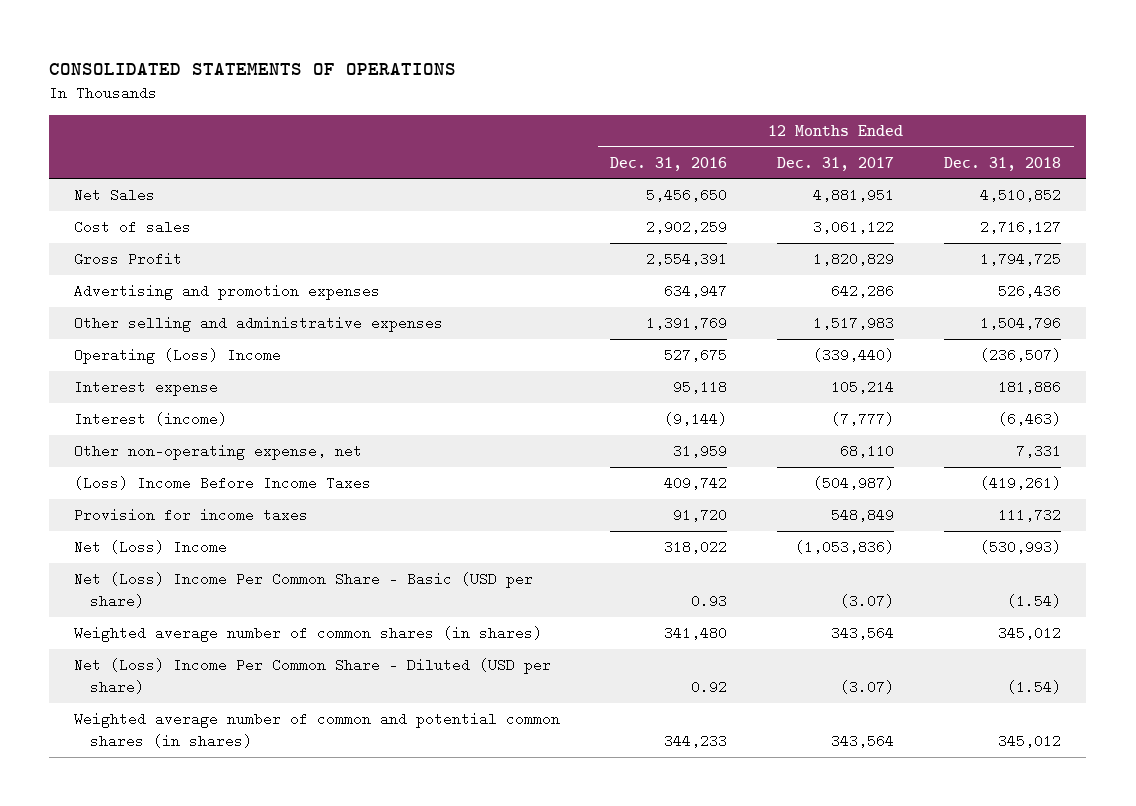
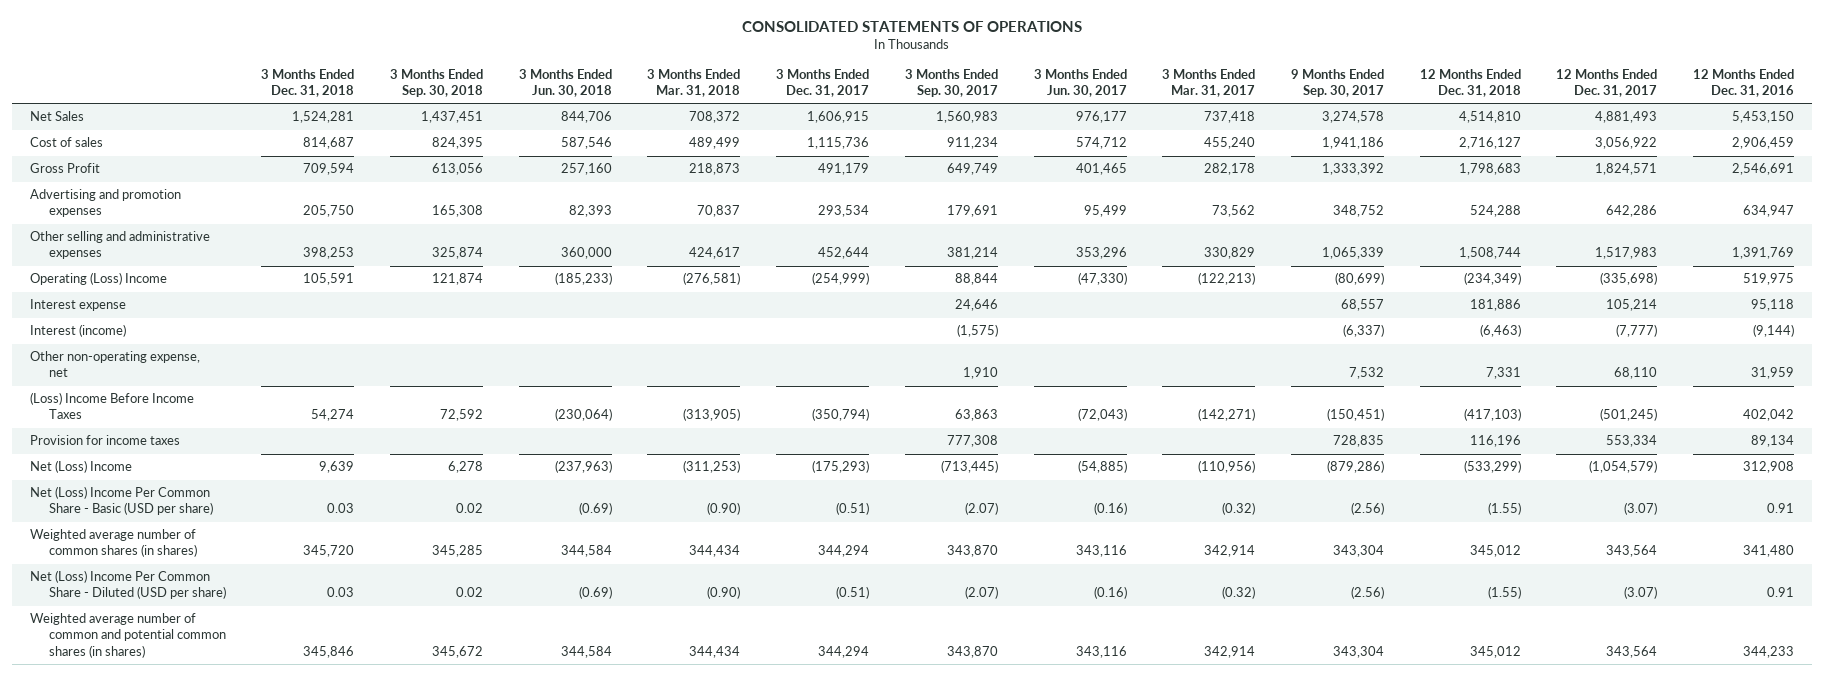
none -> [261,68,355,98] 3 Months Ended Dec. 31, 2018
none -> [390,68,484,98] 3 Months Ended Sep. 30, 2018
none -> [518,68,612,98] 3 Months Ended Jun. 30, 2018
none -> [647,68,741,98] 3 Months Ended Mar. 31, 2018
none -> [776,68,870,98] 3 Months Ended Dec. 31, 2017
none -> [904,68,998,98] 3 Months Ended Sep. 30, 2017
none -> [1033,68,1127,98] 3 Months Ended Jun. 30, 2017
none -> [1162,68,1256,98] 3 Months Ended Mar. 31, 2017
none -> [1291,68,1385,98] 9 Months Ended Sep. 30, 2017
[646,188,728,203] 5,456,650 -> [1732,111,1795,124] 5,453,150
[813,188,895,203] 4,881,951 -> [1595,111,1658,124] 4,881,493
[980,188,1062,203] 4,510,852 -> [1458,111,1521,124] 4,514,810
[646,220,728,235] 2,902,259 -> [1732,137,1795,150] 2,906,459
[813,220,895,235] 3,061,122 -> [1595,137,1658,150] 3,056,922
[646,252,728,267] 2,554,391 -> [1732,163,1795,176] 2,546,691
[813,252,895,267] 1,820,829 -> [1595,163,1658,176] 1,824,571
[980,252,1062,267] 1,794,725 -> [1458,163,1521,176] 1,798,683
[998,284,1062,299] 526,436 -> [1469,205,1521,218] 524,288
[980,316,1062,331] 1,504,796 -> [1458,247,1521,260] 1,508,744
[664,348,728,363] 527,675 -> [1743,273,1795,286] 519,975
[813,348,895,363] (339,440) -> [1600,272,1658,286] (335,698)
[980,348,1062,363] (236,507) -> [1463,272,1521,286] (234,349)
[664,476,728,491] 409,742 -> [1743,409,1795,422] 402,042
[813,476,895,491] (504,987) -> [1600,408,1658,422] (501,245)
[980,476,1062,491] (419,261) -> [1463,408,1521,422] (417,103)
[673,508,728,523] 91,720 -> [1751,435,1795,448] 89,134
[831,508,895,523] 548,849 -> [1606,435,1658,448] 553,334
[998,508,1062,523] 111,732 -> [1469,435,1521,448] 116,196
[664,540,728,555] 318,022 -> [1743,461,1795,474] 312,908
[795,540,895,555] (1,053,836) -> [1589,460,1658,474] (1,054,579)
[980,540,1062,555] (530,993) -> [1463,460,1521,474] (533,299)
[691,593,728,608] 0.93 -> [1767,503,1795,514] 0.91
[1007,593,1062,608] (1.54) -> [1487,502,1521,516] (1.55)
[691,679,728,694] 0.92 -> [1767,587,1795,598] 0.91
[1007,679,1062,694] (1.54) -> [1487,586,1521,600] (1.55)

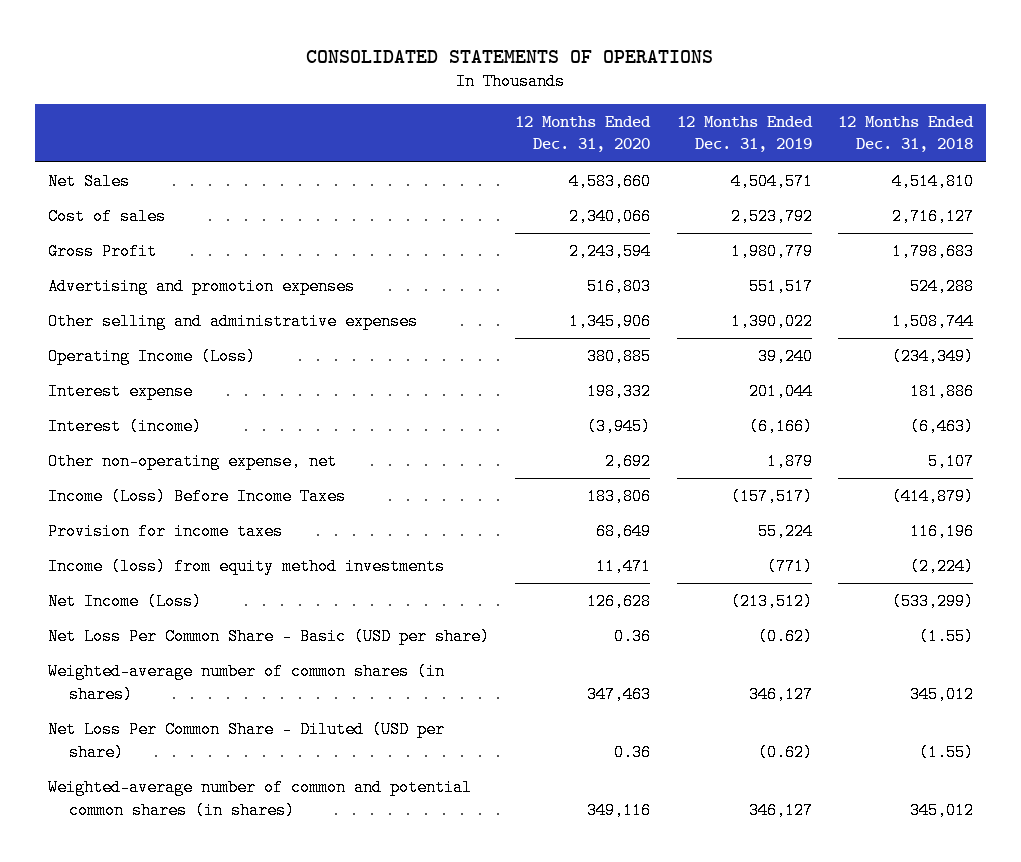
[261,68,355,98] 3 Months Ended Dec. 31, 2018 -> none
[390,68,484,98] 3 Months Ended Sep. 30, 2018 -> none
[518,68,612,98] 3 Months Ended Jun. 30, 2018 -> none
[647,68,741,98] 3 Months Ended Mar. 31, 2018 -> none
[776,68,870,98] 3 Months Ended Dec. 31, 2017 -> none
[904,68,998,98] 3 Months Ended Sep. 30, 2017 -> none
[1033,68,1127,98] 3 Months Ended Jun. 30, 2017 -> none
[1162,68,1256,98] 3 Months Ended Mar. 31, 2017 -> none
[1291,68,1385,98] 9 Months Ended Sep. 30, 2017 -> none
[1556,68,1658,98] 12 Months Ended Dec. 31, 2017 -> none
[1693,68,1795,98] 12 Months Ended Dec. 31, 2016 -> none
none -> [515,115,652,153] 12 Months Ended Dec. 31, 2020
none -> [676,115,813,153] 12 Months Ended Dec. 31, 2019
[30,272,168,286] Operating (Loss) Income -> [48,347,257,365] Operating Income (Loss)
[1485,367,1521,380] 7,331 -> [927,452,974,470] 5,107
[30,392,195,420] (Loss) Income Before Income Taxes -> [48,487,347,505] Income (Loss) Before Income Taxes
[1463,408,1521,422] (417,103) -> [891,487,974,505] (414,879)
none -> [48,557,446,575] Income (loss) from equity method investments
[30,460,133,474] Net (Loss) Income -> [48,592,203,610] Net Income (Loss)
[30,486,213,516] Net (Loss) Income Per Common Share - Basic (USD per share) -> [48,627,491,645] Net Loss Per Common Share - Basic (USD per share)
[30,529,197,558] Weighted average number of common shares (in shares) -> [48,662,446,703] Weighted-average number of common shares (in shares)
[30,570,226,600] Net (Loss) Income Per Common Share - Diluted (USD per share) -> [48,720,446,761] Net Loss Per Common Share - Diluted (USD per share)
[30,613,226,658] Weighted average number of common and potential common shares (in shares) -> [48,778,473,819] Weighted-average number of common and potential common shares (in shares)

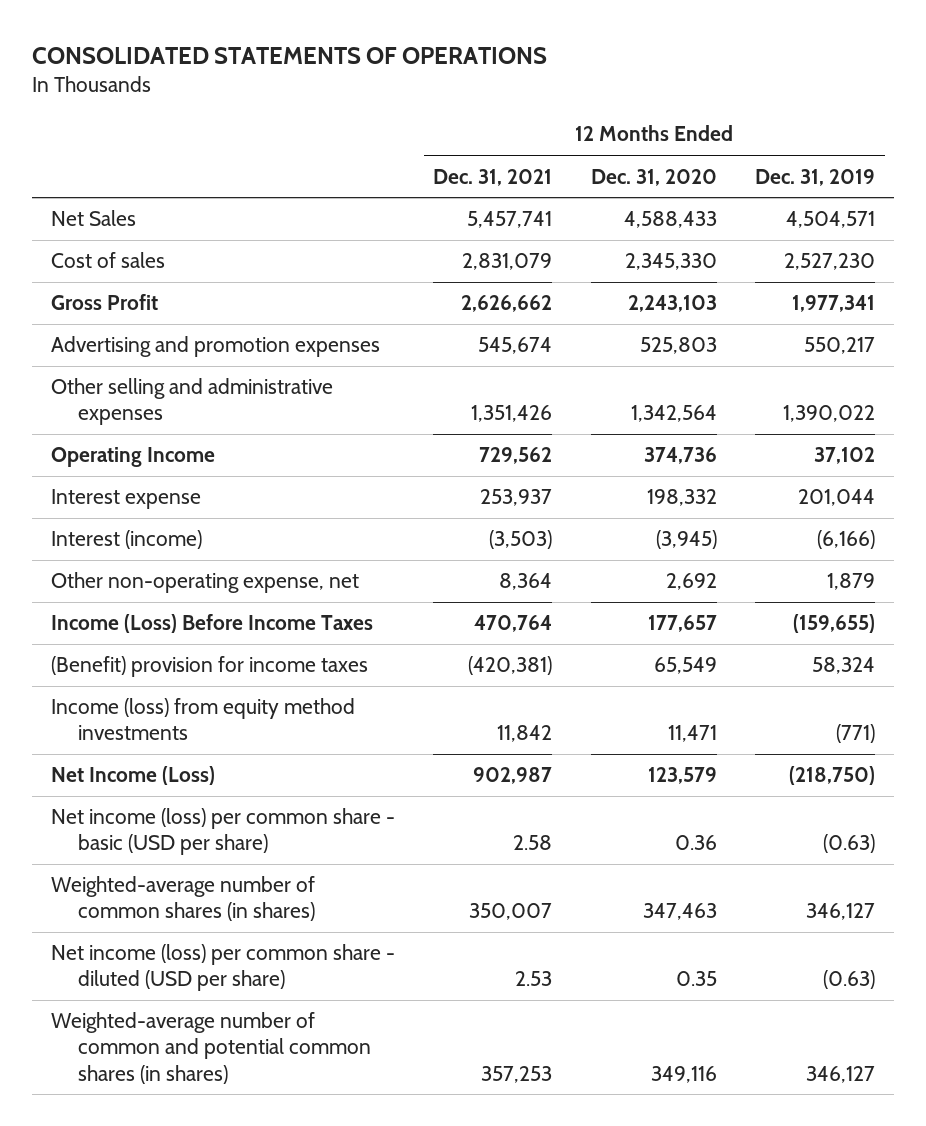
[837,115,974,153] 12 Months Ended Dec. 31, 2018 -> none
none -> [433,168,553,186] Dec. 31, 2021
[569,172,652,190] 4,583,660 -> [623,211,717,229] 4,588,433
[569,207,652,225] 2,340,066 -> [624,253,717,271] 2,345,330
[730,207,813,225] 2,523,792 -> [784,253,876,271] 2,527,230
[569,242,652,260] 2,243,594 -> [627,295,717,313] 2,243,103
[730,242,813,260] 1,980,779 -> [792,295,876,313] 1,977,341
[587,277,652,295] 516,803 -> [639,337,717,355] 525,803
[748,277,813,295] 551,517 -> [804,337,876,355] 550,217
[569,312,652,330] 1,345,906 -> [630,405,717,423] 1,342,564
[48,347,257,365] Operating Income (Loss) -> [51,447,216,468] Operating Income
[587,347,652,365] 380,885 -> [643,447,717,465] 374,736
[757,347,813,365] 39,240 -> [814,447,876,465] 37,102
[587,487,652,505] 183,806 -> [647,615,717,633] 177,657
[730,487,813,505] (157,517) -> [793,614,876,634] (159,655)
[48,522,284,540] Provision for income taxes -> [51,656,369,678] (Benefit) provision for income taxes
[596,522,652,540] 68,649 -> [653,657,717,675] 65,549
[757,522,813,540] 55,224 -> [812,657,876,675] 58,324
[587,592,652,610] 126,628 -> [647,767,717,785] 123,579
[730,592,813,610] (213,512) -> [789,766,876,786] (218,750)
[48,627,491,645] Net Loss Per Common Share - Basic (USD per share) -> [51,808,396,856] Net income (loss) per common share - basic (USD per share)
[757,627,813,645] (0.62) -> [823,834,876,854] (0.63)
[48,720,446,761] Net Loss Per Common Share - Diluted (USD per share) -> [51,944,396,992] Net income (loss) per common share - diluted (USD per share)
[614,743,652,761] 0.36 -> [675,971,717,987] 0.35
[757,743,813,761] (0.62) -> [823,970,876,990] (0.63)

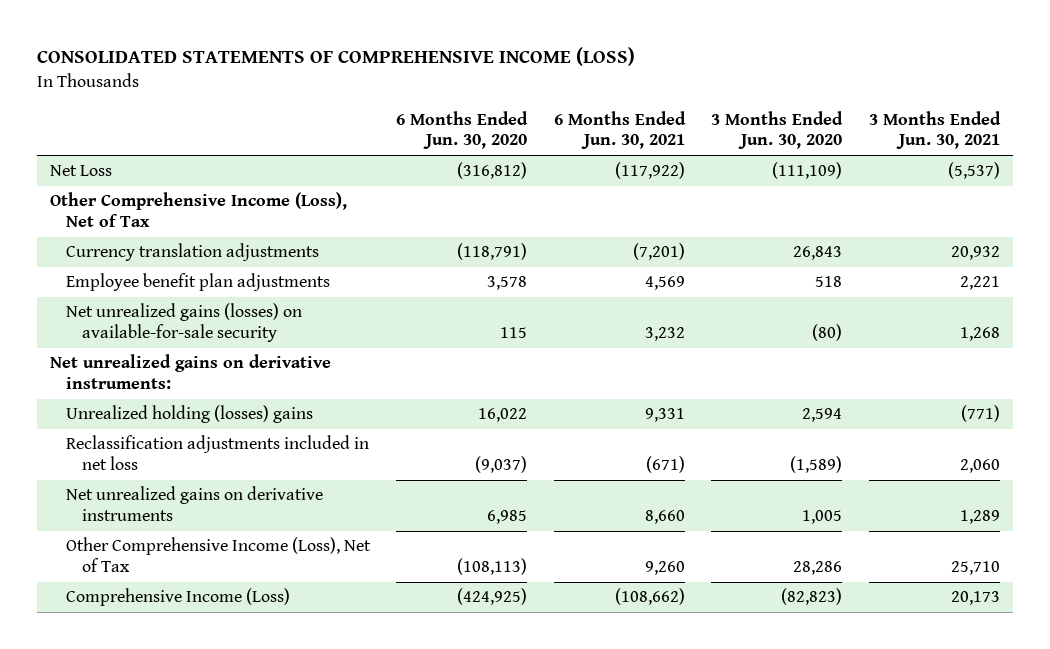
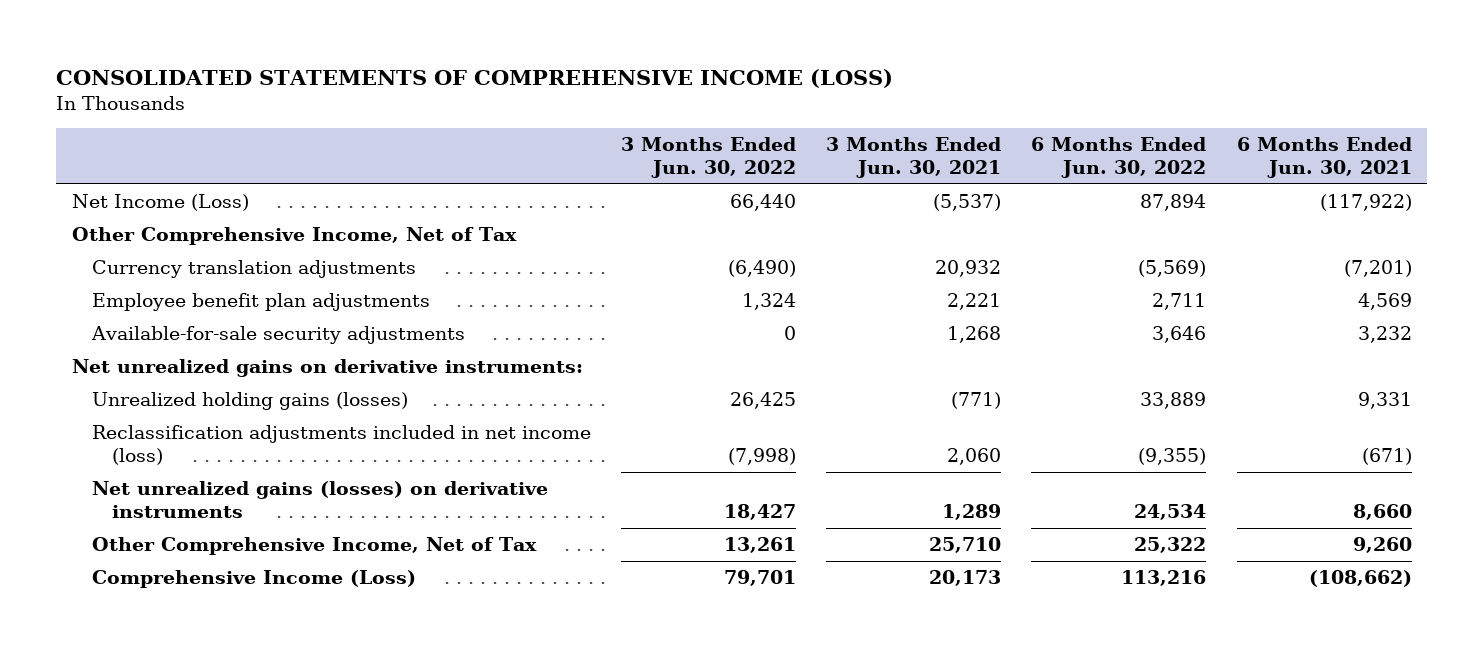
[396,110,529,150] 6 Months Ended Jun. 30, 2020 -> none
[711,110,844,150] 3 Months Ended Jun. 30, 2020 -> none
none -> [620,136,796,179] 3 Months Ended Jun. 30, 2022
none -> [1031,136,1207,179] 6 Months Ended Jun. 30, 2022
[49,165,112,177] Net Loss -> [71,193,249,211] Net Income (Loss)
[49,192,347,228] Other Comprehensive Income (Loss), Net of Tax -> [71,226,517,245] Other Comprehensive Income, Net of Tax
[65,303,302,343] Net unrealized gains (losses) on available-for-sale security -> [90,325,465,344] Available-for-sale security adjustments
[65,405,313,424] Unrealized holding (losses) gains -> [91,391,408,410] Unrealized holding gains (losses)
[65,435,369,471] Reclassification adjustments included in net loss -> [91,424,591,466] Reclassification adjustments included in net income (loss)
[65,486,323,522] Net unrealized gains on derivative instruments -> [91,480,548,519] Net unrealized gains (losses) on derivative instruments
[65,537,371,573] Other Comprehensive Income (Loss), Net of Tax -> [91,536,537,555] Other Comprehensive Income, Net of Tax

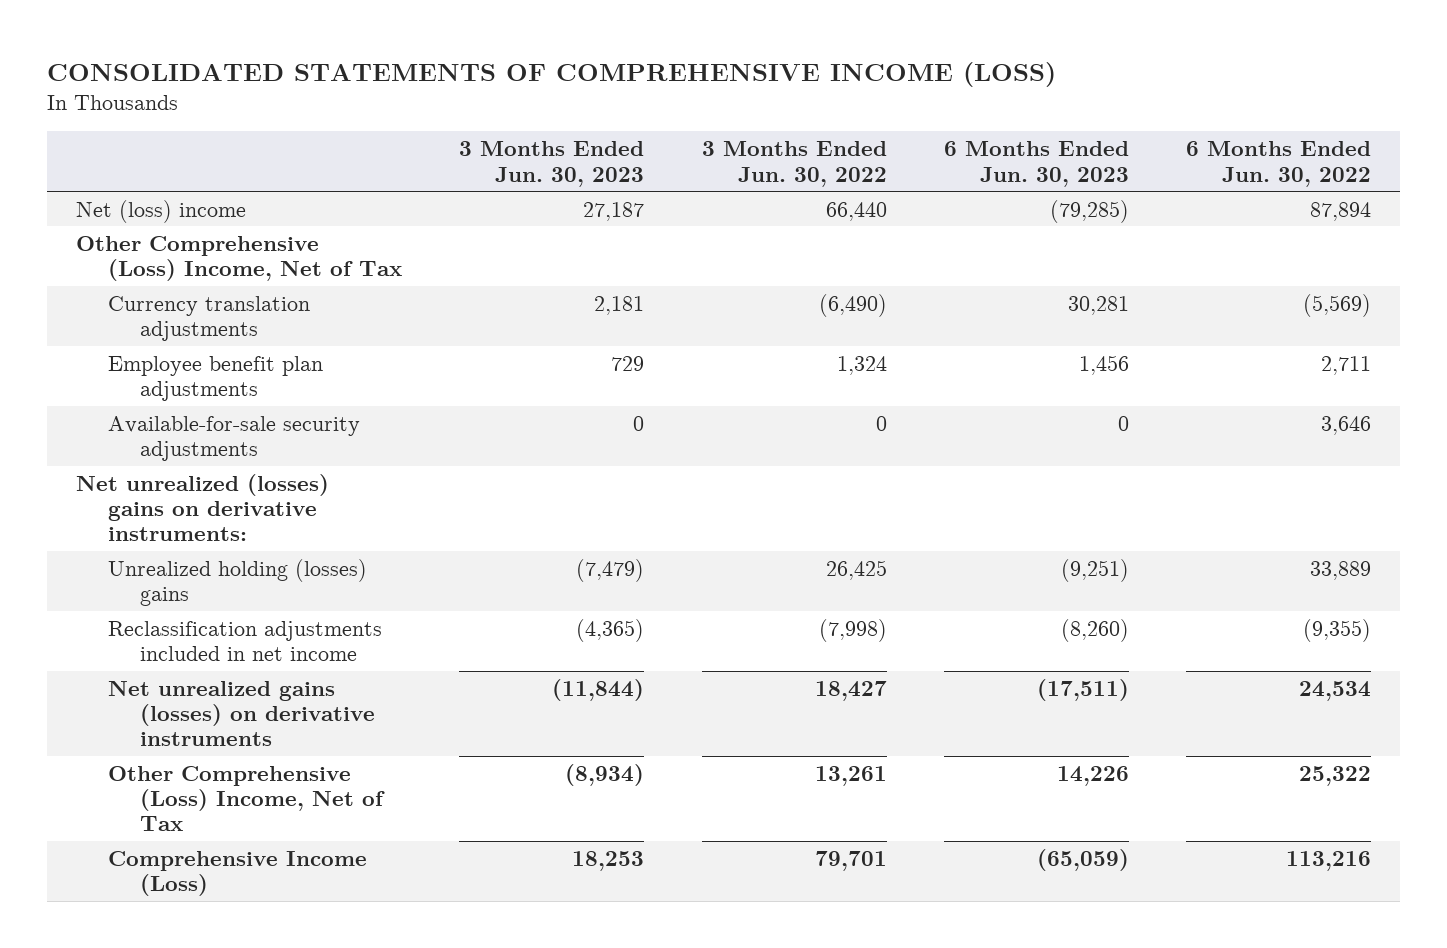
[826,136,1002,179] 3 Months Ended Jun. 30, 2021 -> none
[1236,136,1412,179] 6 Months Ended Jun. 30, 2021 -> none
none -> [459,141,645,187] 3 Months Ended Jun. 30, 2023
none -> [944,141,1130,187] 6 Months Ended Jun. 30, 2023
[71,193,249,211] Net Income (Loss) -> [75,199,246,223] Net (loss) income
[71,226,517,245] Other Comprehensive Income, Net of Tax -> [75,235,402,282] Other Comprehensive (Loss) Income, Net of Tax
[71,358,583,377] Net unrealized gains on derivative instruments: -> [75,473,329,542] Net unrealized (losses) gains on derivative instruments:
[91,391,408,410] Unrealized holding gains (losses) -> [107,558,367,607] Unrealized holding (losses) gains
[91,424,591,466] Reclassification adjustments included in net income (loss) -> [107,620,382,662] Reclassification adjustments included in net income
[91,536,537,555] Other Comprehensive Income, Net of Tax -> [107,765,385,832] Other Comprehensive (Loss) Income, Net of Tax

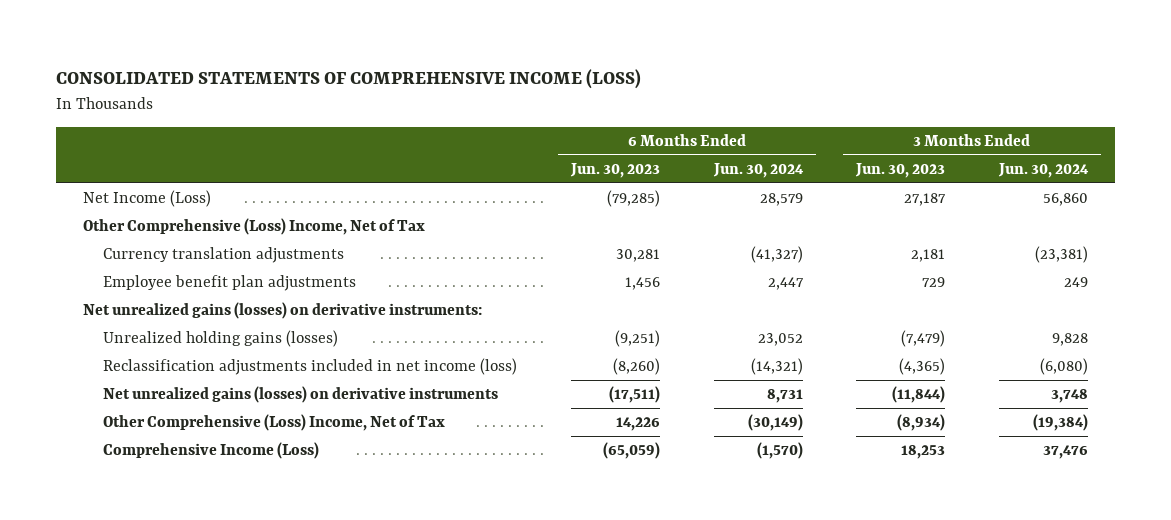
[701,141,887,187] 3 Months Ended Jun. 30, 2022 -> none
[1186,141,1372,187] 6 Months Ended Jun. 30, 2022 -> none
none -> [712,162,804,178] Jun. 30, 2024
none -> [997,162,1089,178] Jun. 30, 2024
[75,199,246,223] Net (loss) income -> [82,190,211,208] Net Income (Loss)
[107,415,360,462] Available-for-sale security adjustments -> none
[75,473,329,542] Net unrealized (losses) gains on derivative instruments: -> [82,302,482,320] Net unrealized gains (losses) on derivative instruments:
[107,558,367,607] Unrealized holding (losses) gains -> [103,330,339,348] Unrealized holding gains (losses)
[107,620,382,662] Reclassification adjustments included in net income -> [103,358,518,376] Reclassification adjustments included in net income (loss)

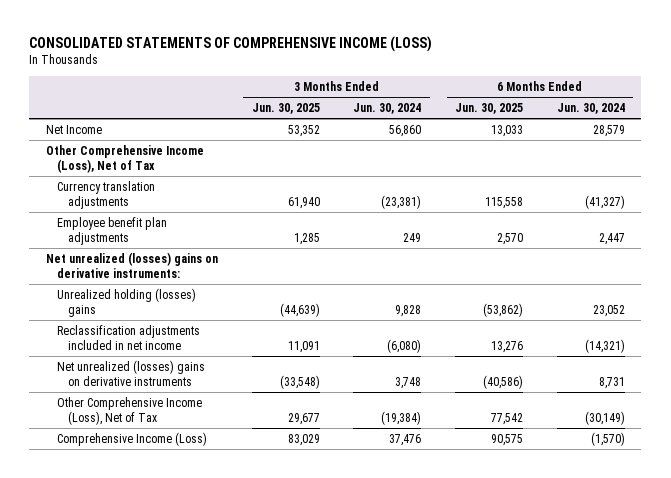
[570,162,661,178] Jun. 30, 2023 -> none
[855,162,946,178] Jun. 30, 2023 -> none
none -> [251,102,320,114] Jun. 30, 2025
none -> [454,102,523,114] Jun. 30, 2025
[82,190,211,208] Net Income (Loss) -> [46,124,103,134] Net Income
[82,218,425,236] Other Comprehensive (Loss) Income, Net of Tax -> [46,144,205,173] Other Comprehensive Income (Loss), Net of Tax
[82,302,482,320] Net unrealized gains (losses) on derivative instruments: -> [46,251,219,278] Net unrealized (losses) gains on derivative instruments:
[103,330,339,348] Unrealized holding gains (losses) -> [57,287,197,317] Unrealized holding (losses) gains
[103,358,518,376] Reclassification adjustments included in net income (loss) -> [57,324,201,350] Reclassification adjustments included in net income
[103,386,499,404] Net unrealized gains (losses) on derivative instruments -> [57,359,206,386] Net unrealized (losses) gains on derivative instruments
[103,414,446,432] Other Comprehensive (Loss) Income, Net of Tax -> [57,396,203,425] Other Comprehensive Income (Loss), Net of Tax

